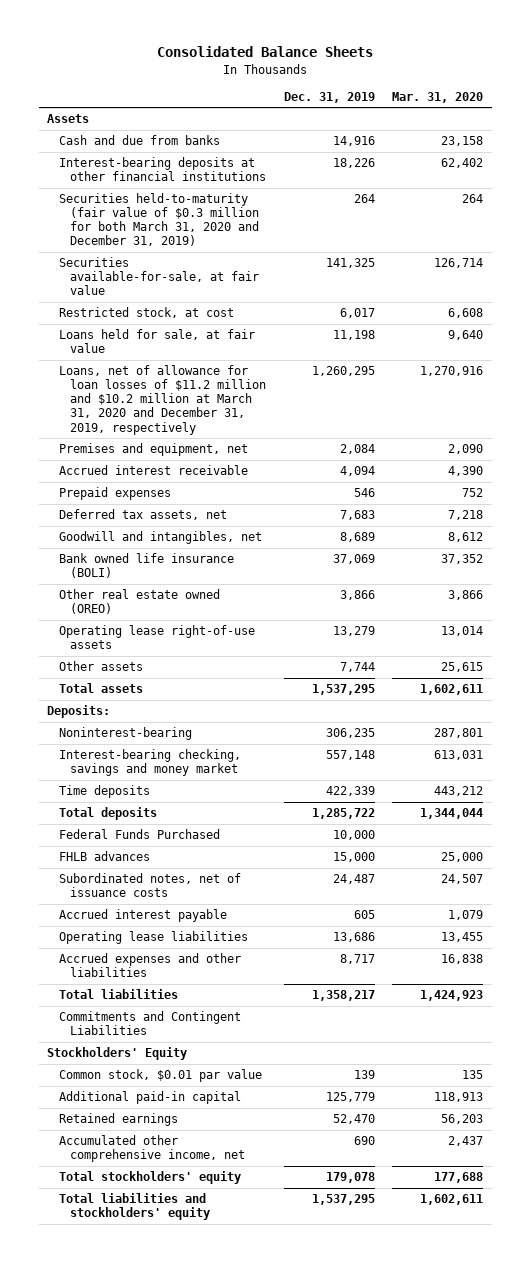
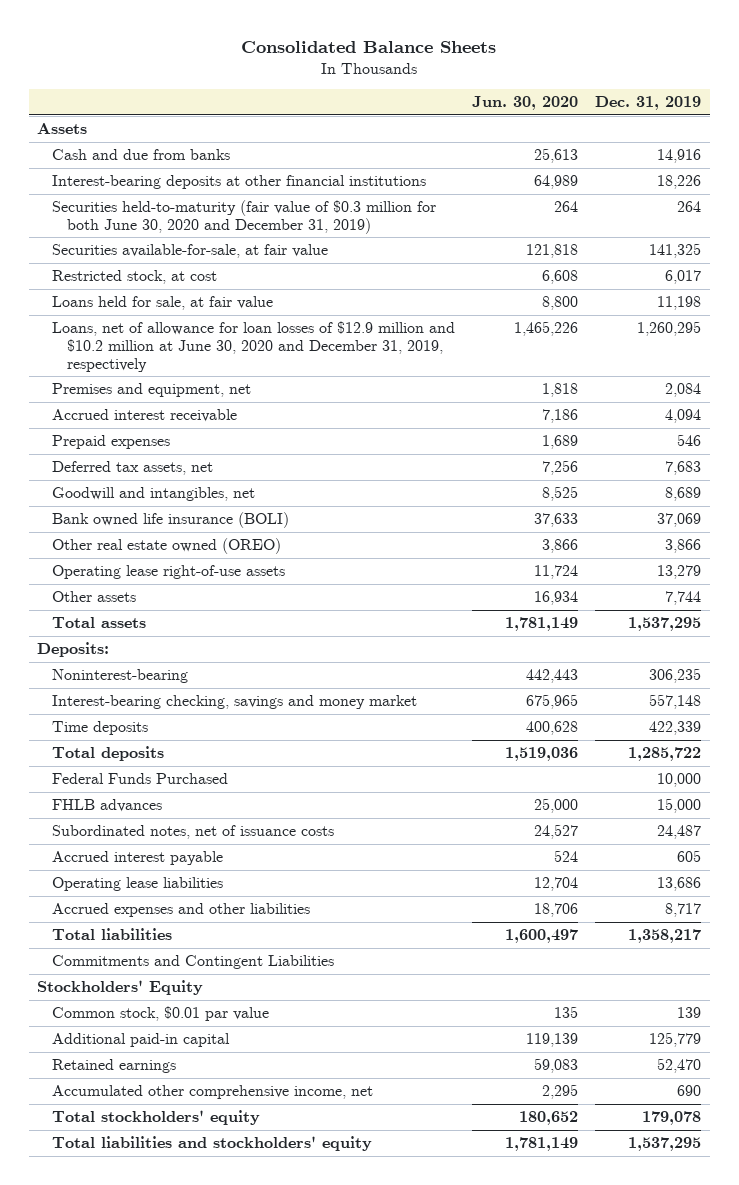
[392,91,484,103] Mar. 31, 2020 -> none
none -> [472,96,579,111] Jun. 30, 2020
[58,193,260,247] Securities held-to-maturity (fair value of $0.3 million for both March 31, 2020 and December 31, 2019) -> [52,200,437,234] Securities held-to-maturity (fair value of $0.3 million for both June 30, 2020 and December 31, 2019)
[58,365,267,435] Loans, net of allowance for loan losses of $11.2 million and $10.2 million at March 31, 2020 and December 31, 2019, respectively -> [52,321,456,372] Loans, net of allowance for loan losses of $12.9 million and $10.2 million at June 30, 2020 and December 31, 2019, respectively

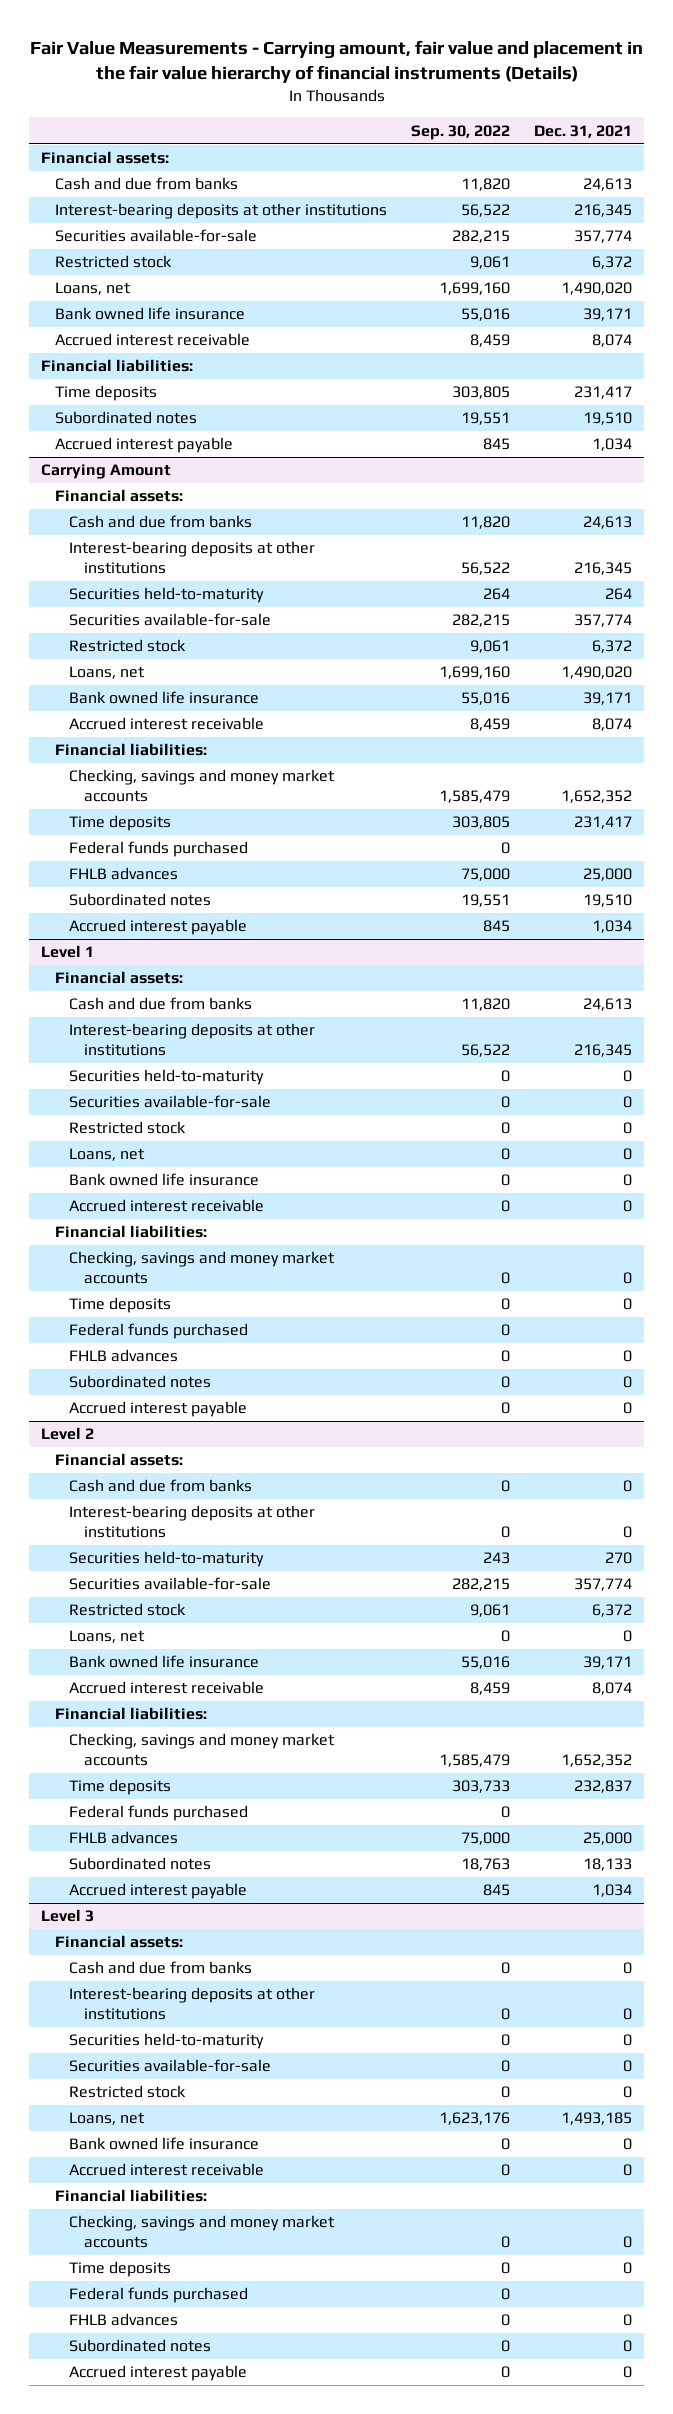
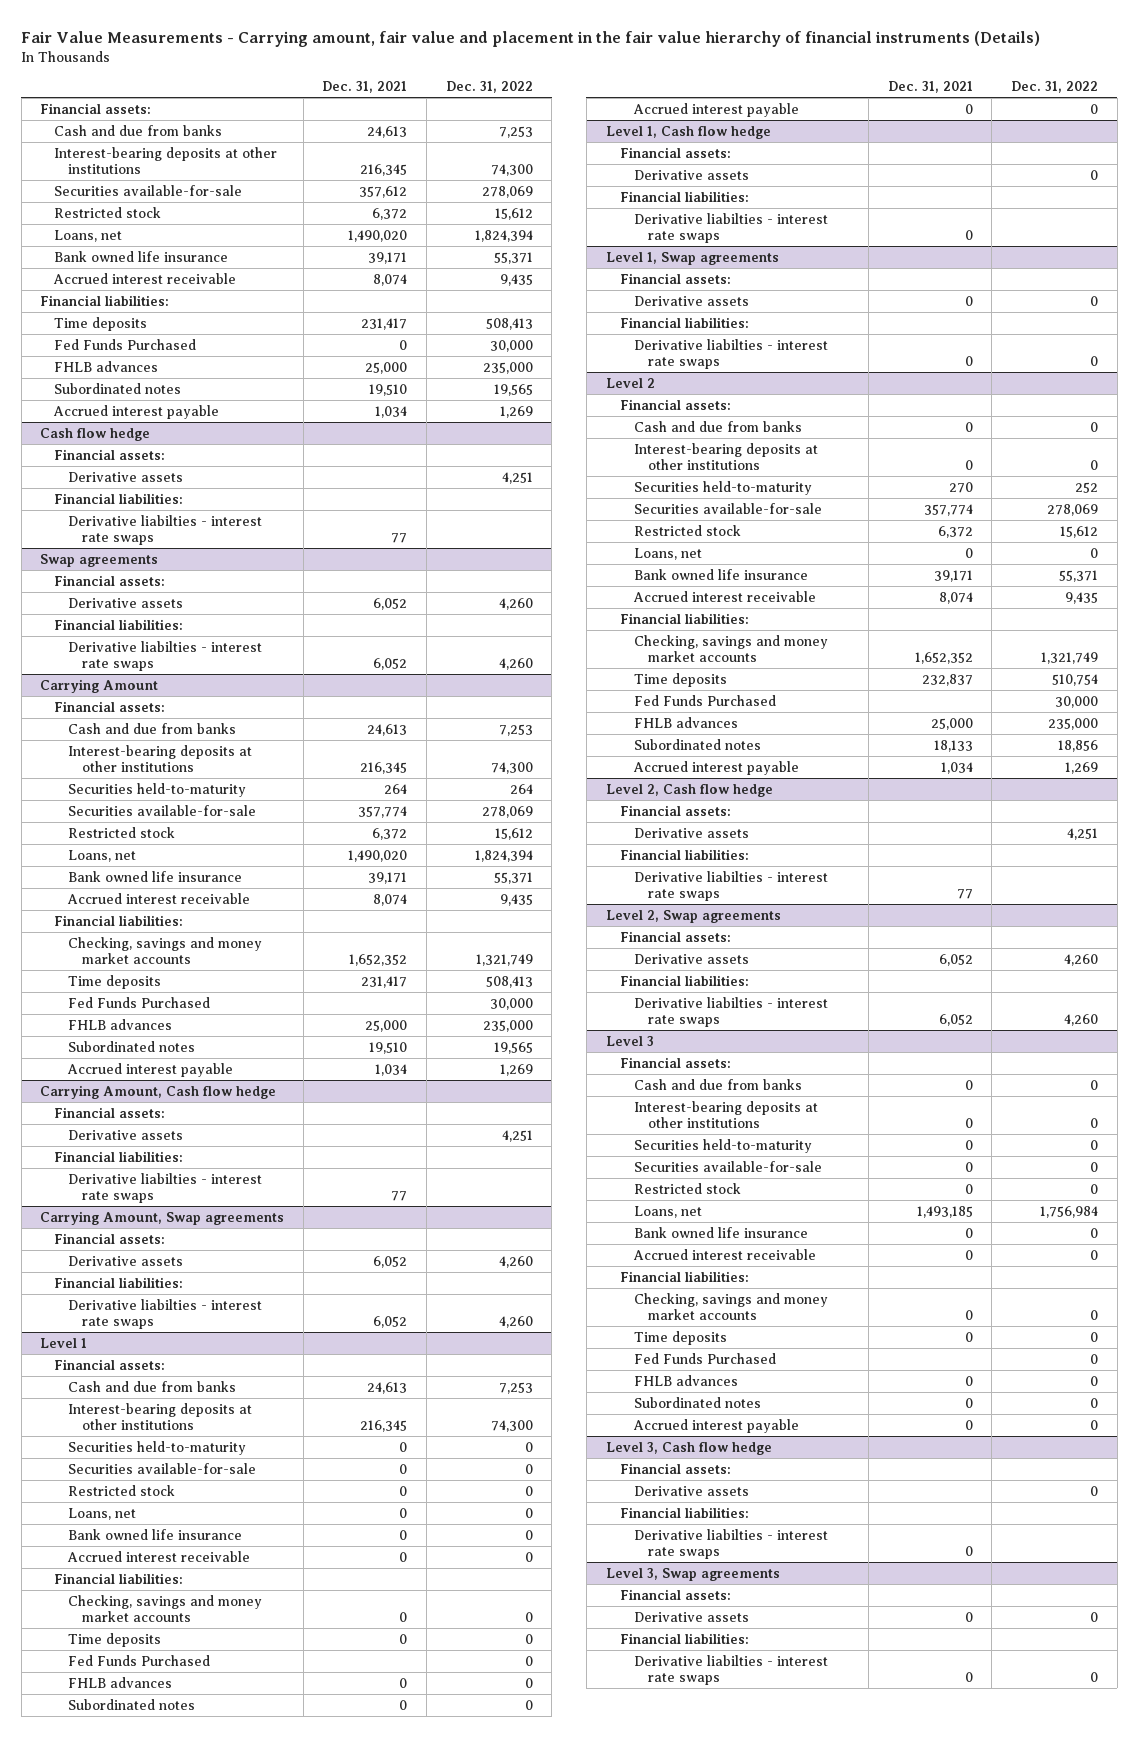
[411,124,511,140] Sep. 30, 2022 -> none
none -> [445,81,533,94] Dec. 31, 2022
[574,230,633,244] 357,774 -> [359,185,408,198] 357,612
none -> [54,338,197,350] Fed Funds Purchased
none -> [54,360,159,372] FHLB advances
none -> [40,427,151,441] Cash flow hedge
none -> [54,448,166,460] Financial assets:
none -> [68,471,184,482] Derivative assets
none -> [54,492,184,504] Financial liabilities:
none -> [68,514,263,546] Derivative liabilties - interest rate swaps
none -> [40,553,159,567] Swap agreements
none -> [54,574,166,586] Financial assets:
none -> [68,597,184,608] Derivative assets
none -> [54,618,184,630] Financial liabilities:
none -> [68,640,263,672] Derivative liabilties - interest rate swaps
[69,841,249,858] Federal funds purchased -> [68,996,211,1008] Fed Funds Purchased
none -> [40,1084,277,1099] Carrying Amount, Cash flow hedge
none -> [54,1106,166,1118] Financial assets:
none -> [68,1129,184,1140] Derivative assets
none -> [54,1150,184,1162] Financial liabilities:
none -> [68,1172,263,1204] Derivative liabilties - interest rate swaps
none -> [40,1210,285,1225] Carrying Amount, Swap agreements
none -> [54,1232,166,1244] Financial assets:
none -> [68,1255,184,1266] Derivative assets
none -> [54,1276,184,1288] Financial liabilities:
none -> [68,1298,263,1330] Derivative liabilties - interest rate swaps
[69,1323,249,1340] Federal funds purchased -> [68,1654,211,1666] Fed Funds Purchased
none -> [605,125,771,139] Level 1, Cash flow hedge
none -> [619,146,731,158] Financial assets:
none -> [633,169,749,180] Derivative assets
none -> [619,190,749,202] Financial liabilities:
none -> [633,212,828,244] Derivative liabilties - interest rate swaps
none -> [605,251,779,265] Level 1, Swap agreements
none -> [619,272,731,284] Financial assets:
none -> [633,295,749,306] Derivative assets
none -> [619,316,749,328] Financial liabilities:
none -> [633,338,828,370] Derivative liabilties - interest rate swaps
[69,1805,249,1822] Federal funds purchased -> [633,694,776,706] Fed Funds Purchased
none -> [605,783,773,797] Level 2, Cash flow hedge
none -> [619,804,731,816] Financial assets:
none -> [633,827,749,838] Derivative assets
none -> [619,848,749,860] Financial liabilities:
none -> [633,870,828,902] Derivative liabilties - interest rate swaps
none -> [605,909,781,923] Level 2, Swap agreements
none -> [619,930,731,942] Financial assets:
none -> [633,953,749,964] Derivative assets
none -> [619,974,749,986] Financial liabilities:
none -> [633,996,828,1028] Derivative liabilties - interest rate swaps
[69,2287,249,2304] Federal funds purchased -> [633,1352,776,1364] Fed Funds Purchased
none -> [605,1441,772,1455] Level 3, Cash flow hedge
none -> [619,1462,731,1474] Financial assets:
none -> [633,1485,749,1496] Derivative assets
none -> [619,1506,749,1518] Financial liabilities:
none -> [633,1528,828,1560] Derivative liabilties - interest rate swaps
none -> [605,1567,780,1581] Level 3, Swap agreements
none -> [619,1588,731,1600] Financial assets:
none -> [633,1611,749,1622] Derivative assets
none -> [619,1632,749,1644] Financial liabilities:
none -> [633,1654,828,1686] Derivative liabilties - interest rate swaps

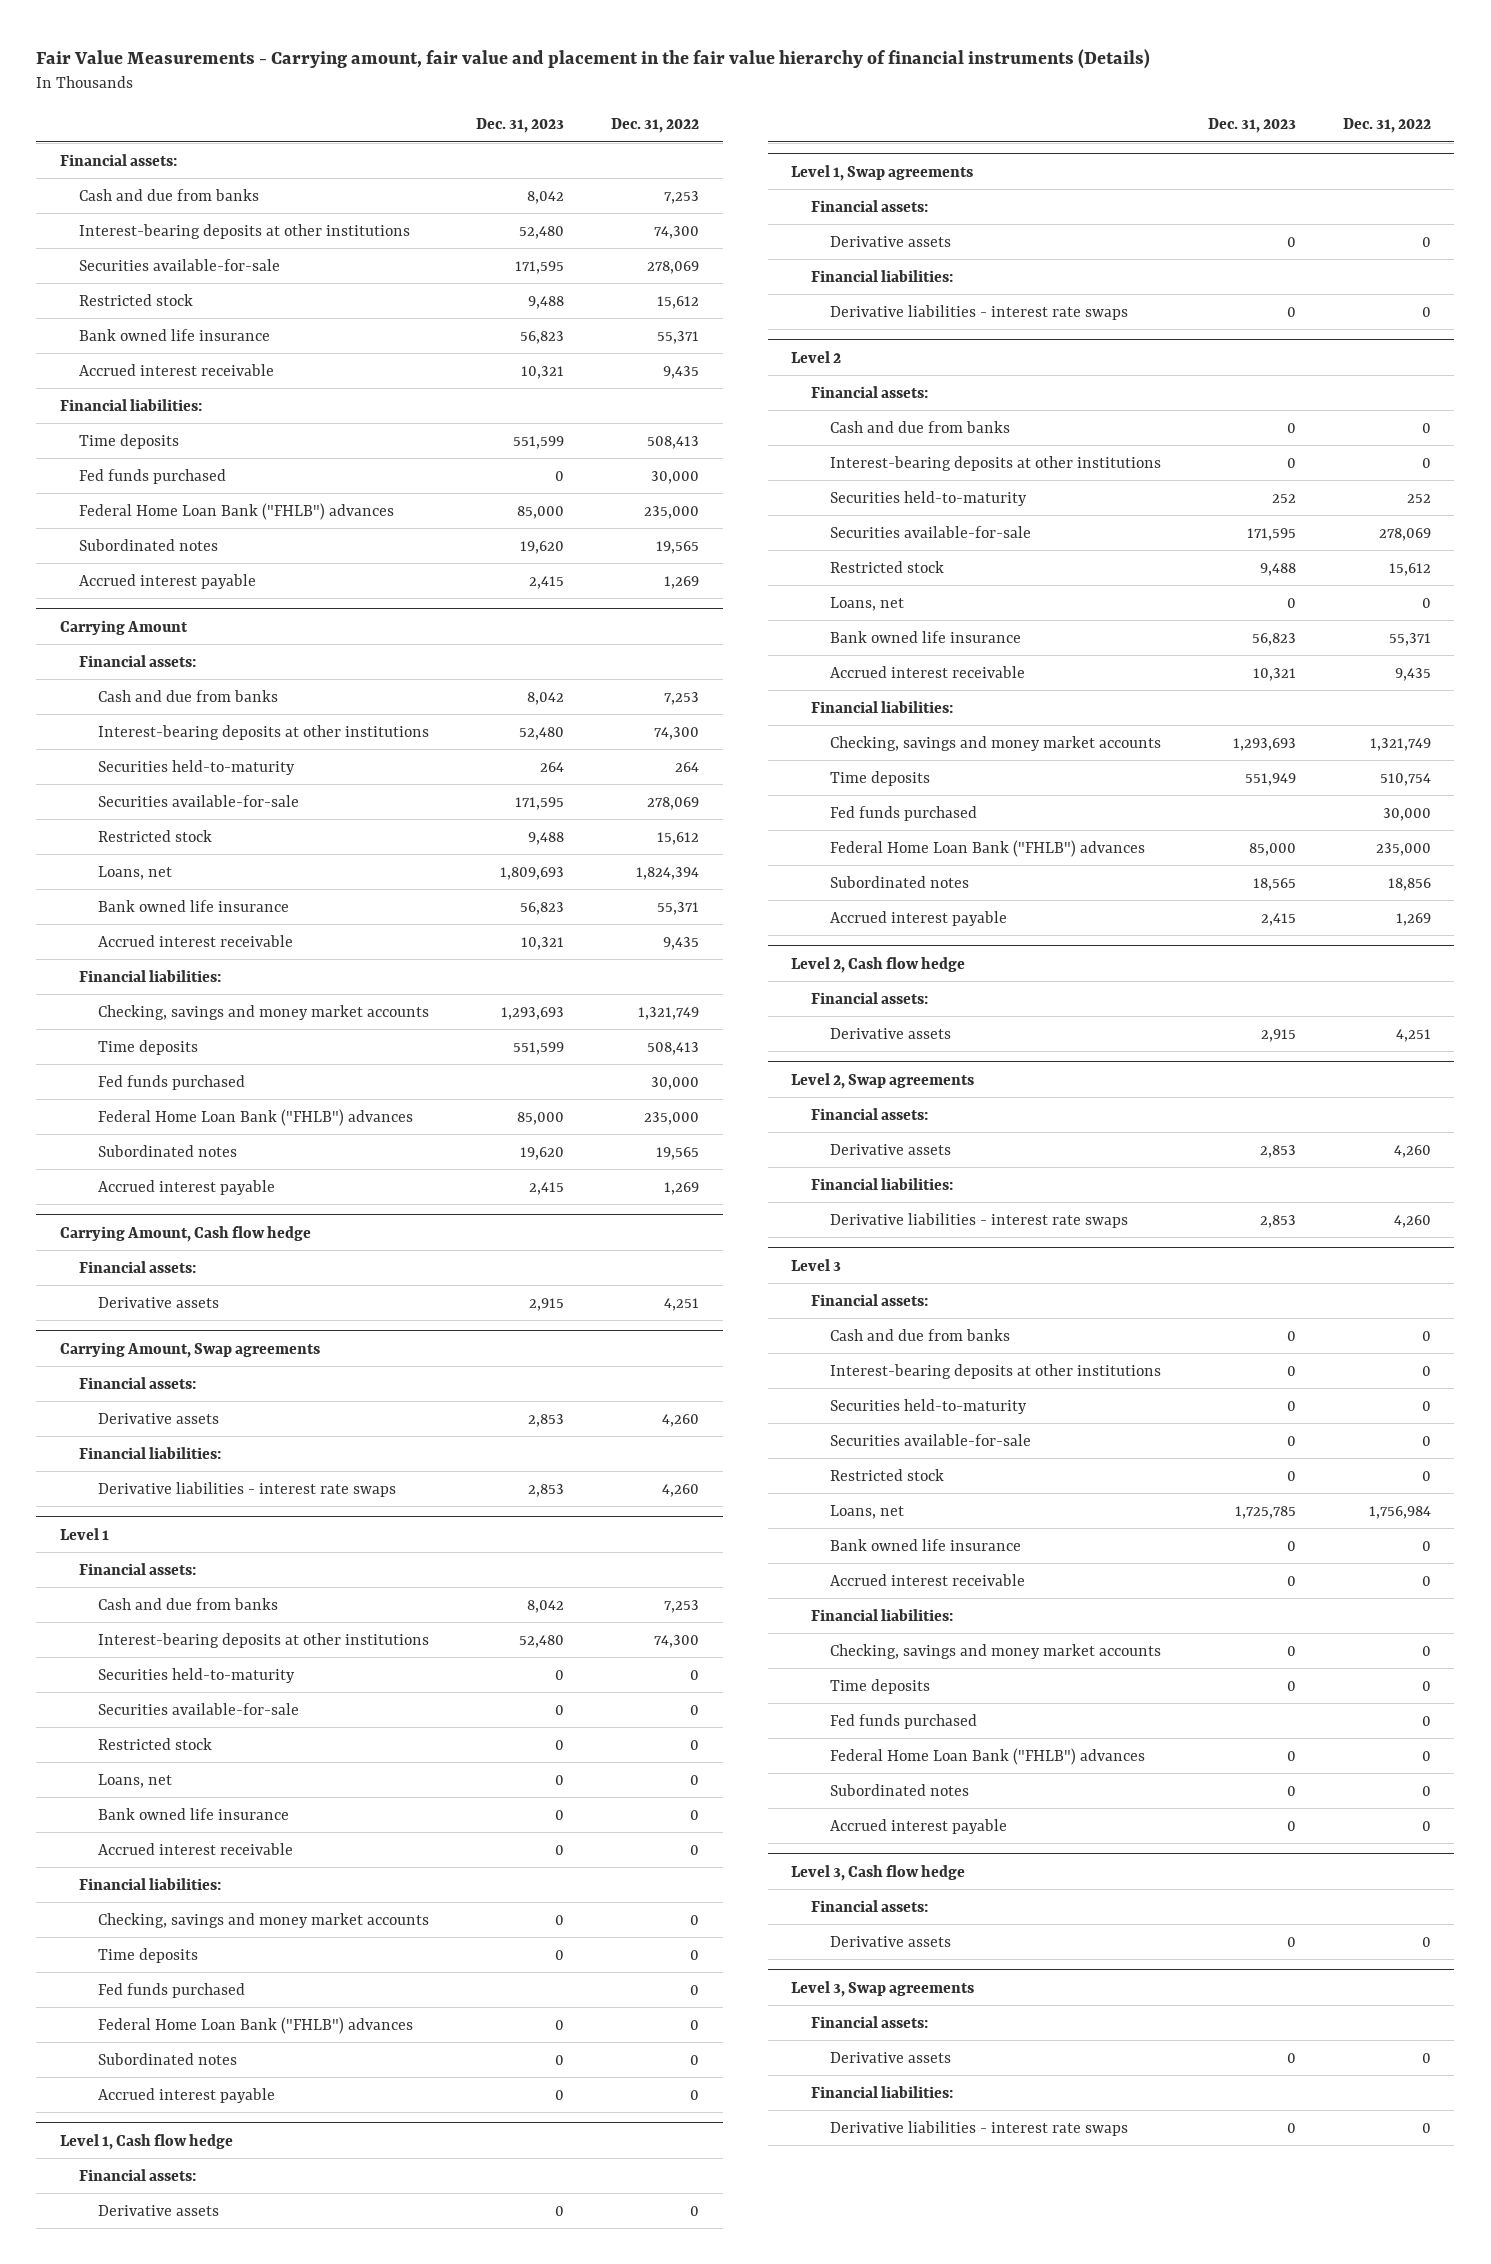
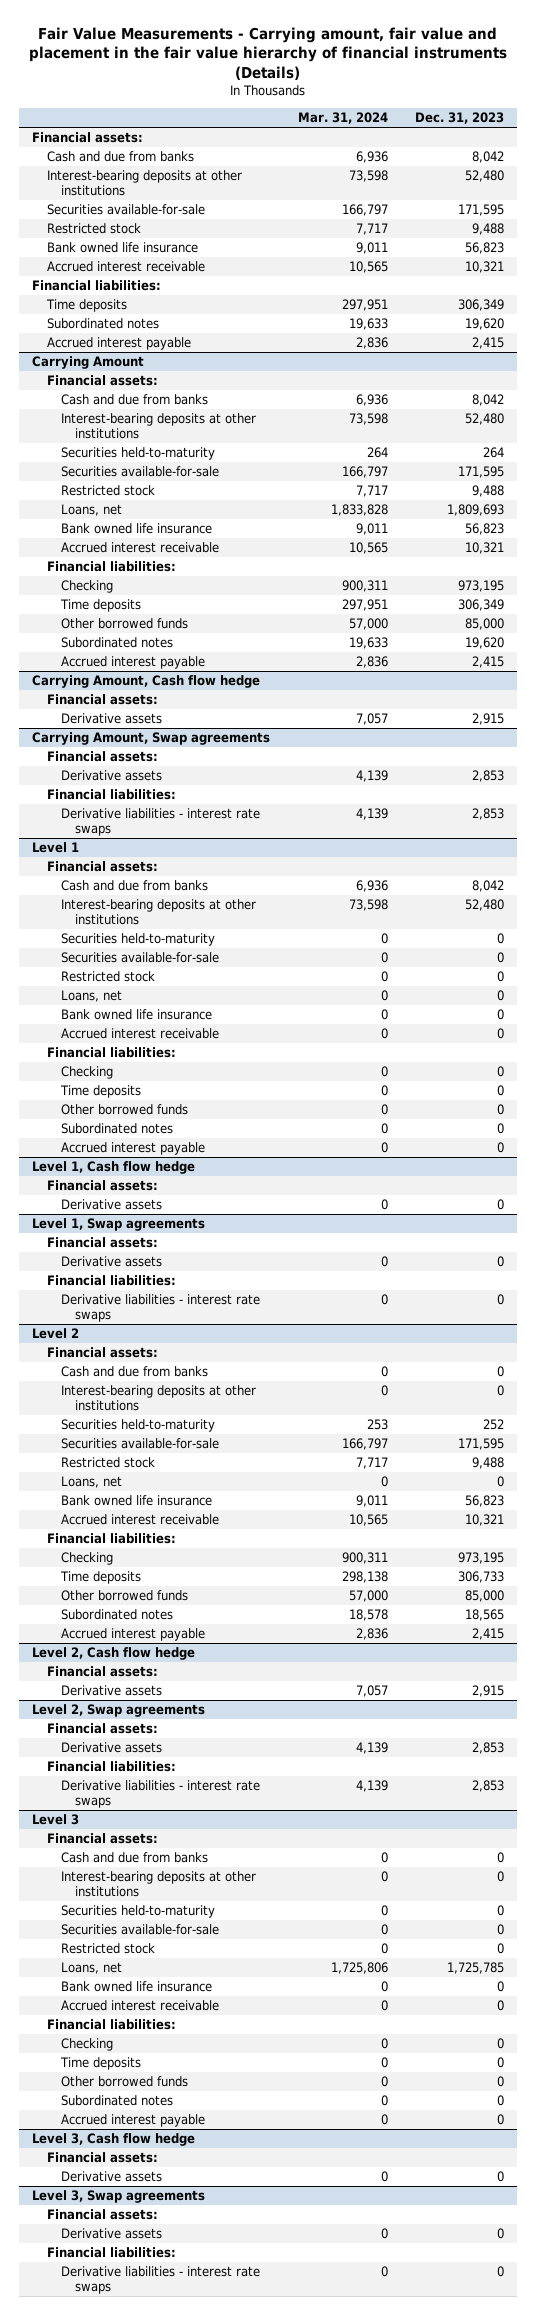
[611,118,700,134] Dec. 31, 2022 -> none
none -> [297,112,388,125] Mar. 31, 2024
[79,468,227,484] Fed funds purchased -> none
[79,502,395,520] Federal Home Loan Bank ("FHLB") advances -> none
[513,435,565,449] 551,599 -> [457,299,504,312] 306,349
[98,1004,430,1020] Checking, savings and money market accounts -> none
[98,1074,246,1090] Fed funds purchased -> none
none -> [61,580,114,594] Checking
[513,1041,565,1055] 551,599 -> [457,599,504,612] 306,349
[98,1108,414,1126] Federal Home Loan Bank ("FHLB") advances -> [61,618,189,630] Other borrowed funds
[98,1912,430,1928] Checking, savings and money market accounts -> [61,1066,114,1080] Checking
[98,1982,246,1998] Fed funds purchased -> none
[98,2016,414,2034] Federal Home Loan Bank ("FHLB") advances -> [61,1104,189,1116] Other borrowed funds
[829,735,1161,751] Checking, savings and money market accounts -> none
[829,805,977,821] Fed funds purchased -> none
none -> [61,1552,114,1566] Checking
[1244,772,1296,786] 551,949 -> [457,1571,504,1584] 306,733
[829,839,1145,857] Federal Home Loan Bank ("FHLB") advances -> [61,1590,189,1602] Other borrowed funds
[829,1643,1161,1659] Checking, savings and money market accounts -> [61,2038,114,2052] Checking
[829,1713,977,1729] Fed funds purchased -> none
[829,1747,1145,1765] Federal Home Loan Bank ("FHLB") advances -> [61,2076,189,2088] Other borrowed funds

